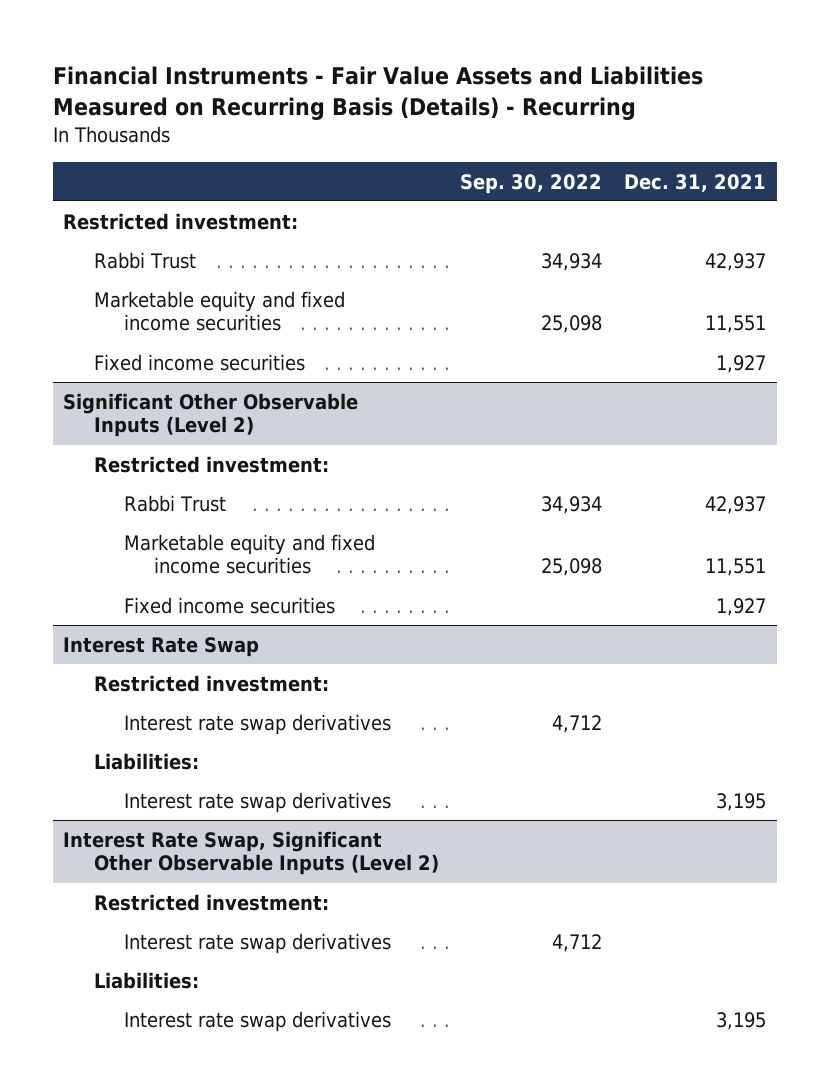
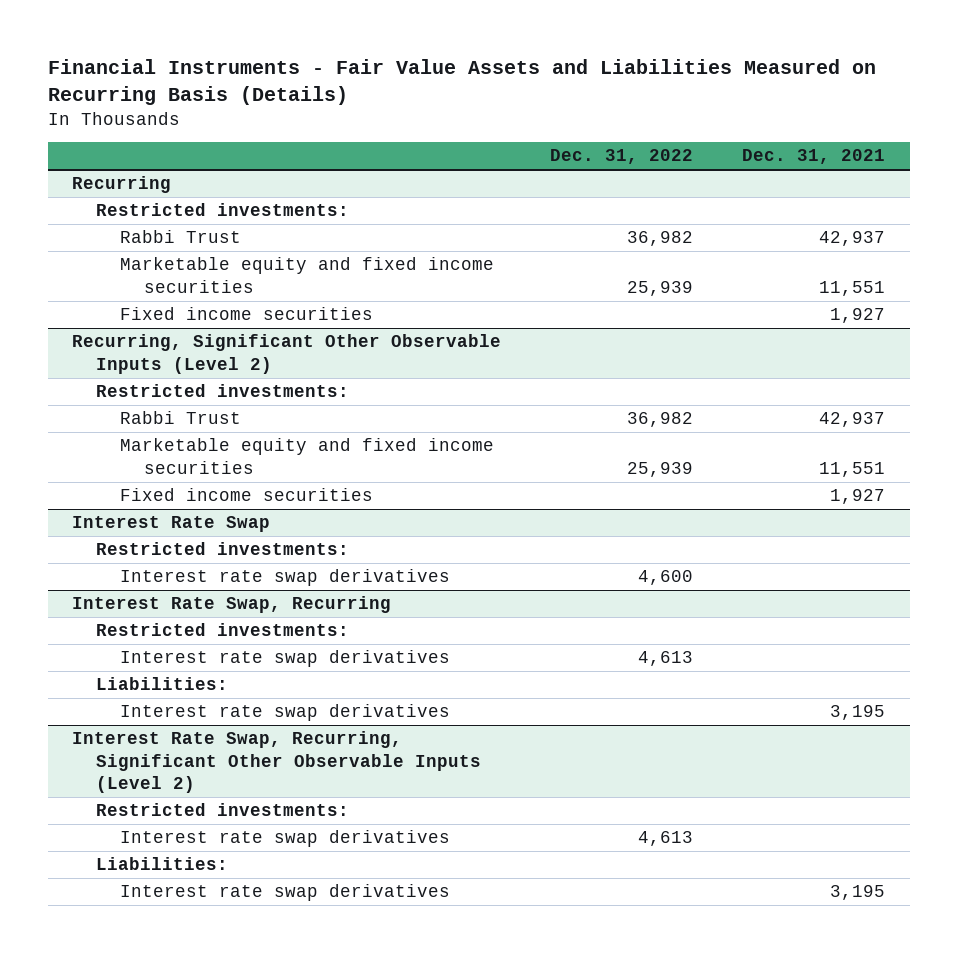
[52,65,703,120] Financial Instruments - Fair Value Assets and Liabilities Measured on Recurring Basis (Details) - Recurring -> [47,59,876,106] Financial Instruments - Fair Value Assets and Liabilities Measured on Recurring Basis (Details)
[460,173,603,194] Sep. 30, 2022 -> none
none -> [550,149,694,165] Dec. 31, 2022
none -> [72,176,172,194] Recurring
[63,212,299,230] Restricted investment: -> [95,203,349,217] Restricted investments:
[63,392,359,438] Significant Other Observable Inputs (Level 2) -> [72,334,502,374] Recurring, Significant Other Observable Inputs (Level 2)
[93,455,329,473] Restricted investment: -> [95,384,349,398] Restricted investments:
[93,674,329,692] Restricted investment: -> [95,542,349,556] Restricted investments:
none -> [72,596,392,614] Interest Rate Swap, Recurring
none -> [95,623,349,637] Restricted investments:
none -> [119,650,450,668] Interest rate swap derivatives
[63,830,439,876] Interest Rate Swap, Significant Other Observable Inputs (Level 2) -> [72,731,481,794] Interest Rate Swap, Recurring, Significant Other Observable Inputs (Level 2)
[93,893,329,911] Restricted investment: -> [95,803,349,817] Restricted investments:

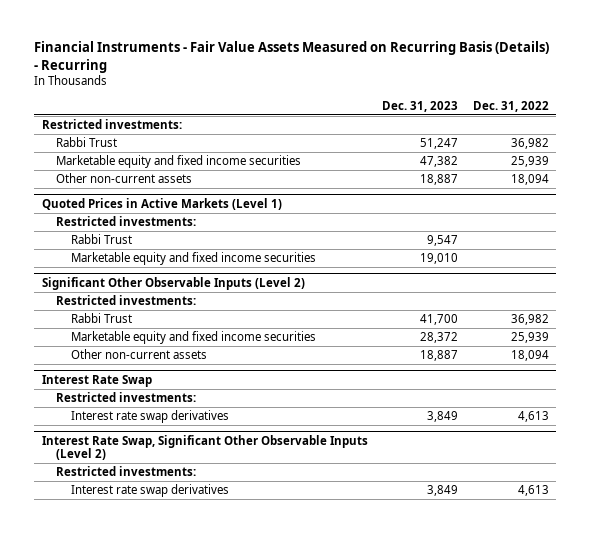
[47,59,876,106] Financial Instruments - Fair Value Assets and Liabilities Measured on Recurring Basis (Details) -> [34,41,550,73] Financial Instruments - Fair Value Assets Measured on Recurring Basis (Details) - Recurring
[742,149,886,165] Dec. 31, 2021 -> none
none -> [382,101,459,113] Dec. 31, 2023
[72,176,172,194] Recurring -> none
[119,307,373,321] Fixed income securities -> none
[72,334,502,374] Recurring, Significant Other Observable Inputs (Level 2) -> none
none -> [56,173,193,184] Other non-current assets
none -> [41,197,282,210] Quoted Prices in Active Markets (Level 1)
none -> [71,234,133,245] Rabbi Trust
none -> [71,252,317,266] Marketable equity and fixed income securities
none -> [41,276,305,290] Significant Other Observable Inputs (Level 2)
none -> [56,295,197,306] Restricted investments:
[119,488,373,502] Fixed income securities -> none
none -> [71,349,208,360] Other non-current assets
[119,569,450,587] Interest rate swap derivatives -> none
[72,596,392,614] Interest Rate Swap, Recurring -> none
[95,623,349,637] Restricted investments: -> none
[95,677,228,691] Liabilities: -> none
[119,704,450,722] Interest rate swap derivatives -> none
[72,731,481,794] Interest Rate Swap, Recurring, Significant Other Observable Inputs (Level 2) -> [41,434,368,461] Interest Rate Swap, Significant Other Observable Inputs (Level 2)
[95,857,228,871] Liabilities: -> none
[119,884,450,902] Interest rate swap derivatives -> none

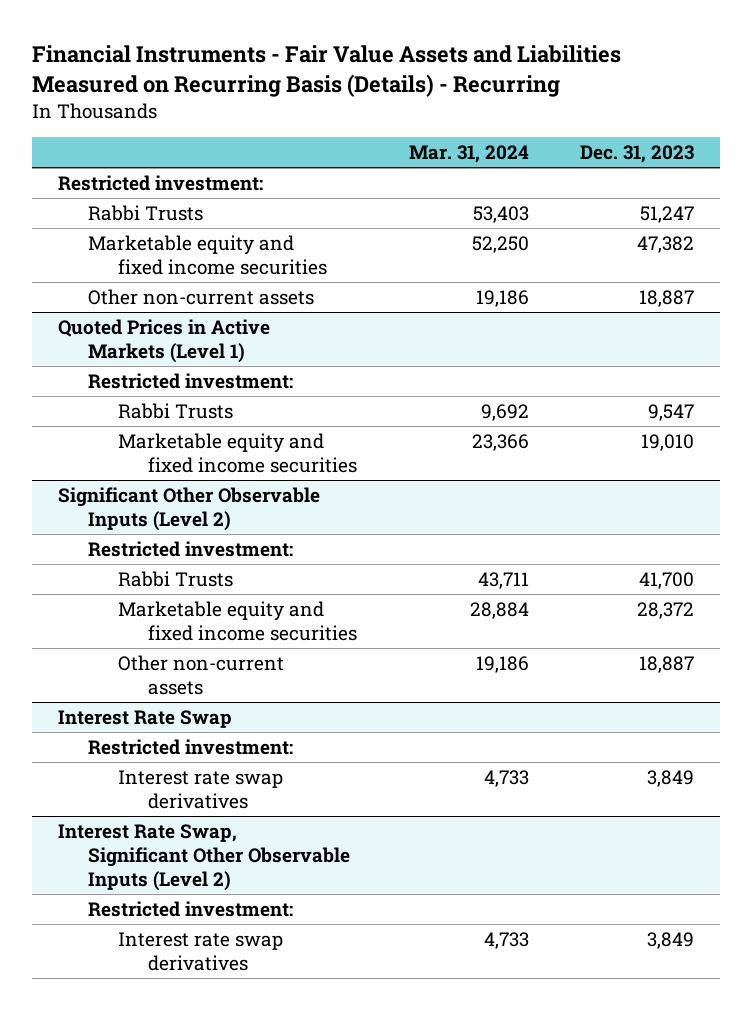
[34,41,550,73] Financial Instruments - Fair Value Assets Measured on Recurring Basis (Details) - Recurring -> [32,45,622,98] Financial Instruments - Fair Value Assets and Liabilities Measured on Recurring Basis (Details) - Recurring
[472,101,549,113] Dec. 31, 2022 -> none
none -> [408,145,529,164] Mar. 31, 2024
[41,119,182,130] Restricted investments: -> [58,174,264,191] Restricted investment:
[56,137,118,148] Rabbi Trust -> [88,204,204,221] Rabbi Trusts
[56,216,197,227] Restricted investments: -> [88,372,294,389] Restricted investment:
[71,234,133,245] Rabbi Trust -> [118,402,234,419] Rabbi Trusts
[56,295,197,306] Restricted investments: -> [88,540,294,557] Restricted investment:
[71,313,133,324] Rabbi Trust -> [118,570,234,587] Rabbi Trusts
[56,392,197,403] Restricted investments: -> [88,738,294,755] Restricted investment:
[56,466,197,477] Restricted investments: -> [88,900,294,917] Restricted investment:

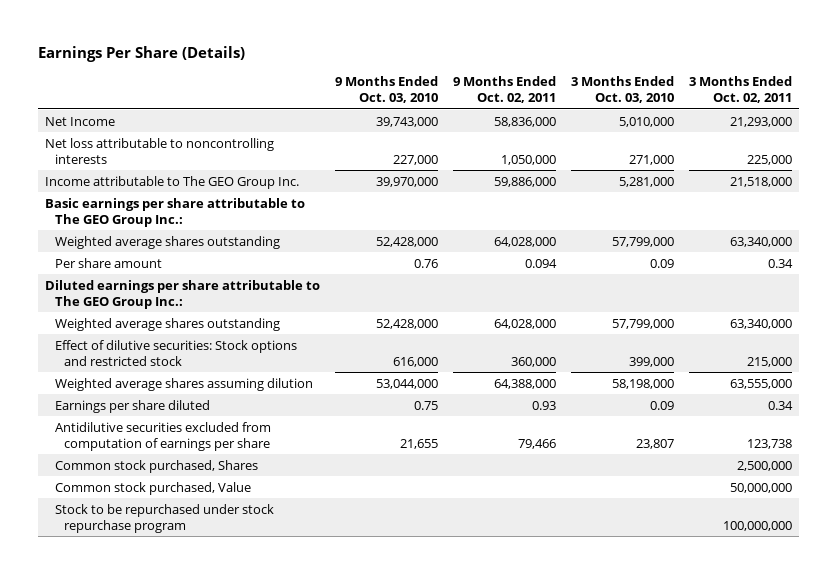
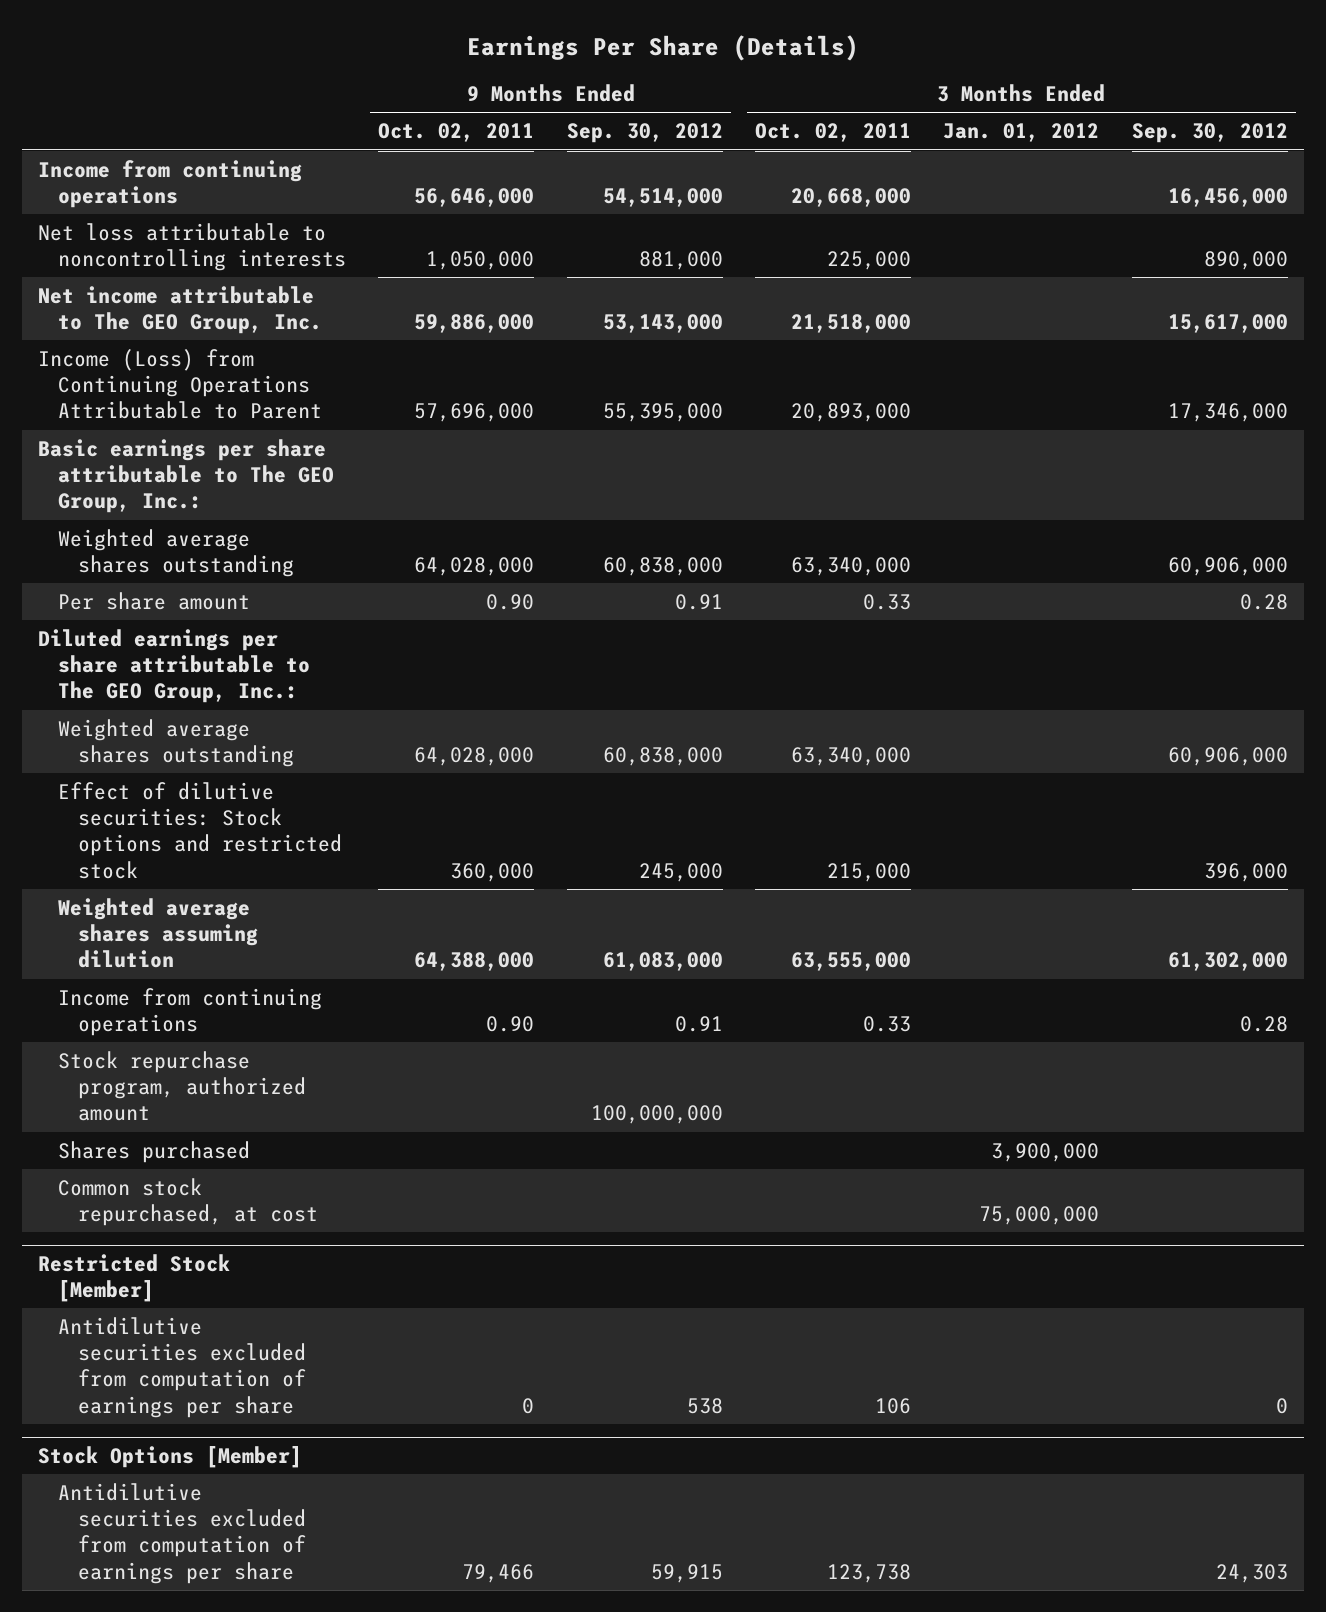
[335,76,439,104] 9 Months Ended Oct. 03, 2010 -> none
[570,76,674,104] 3 Months Ended Oct. 03, 2010 -> none
none -> [566,123,723,144] Sep. 30, 2012
none -> [943,123,1100,143] Jan. 01, 2012
none -> [1131,123,1288,144] Sep. 30, 2012
[45,116,116,126] Net Income -> [38,159,303,209] Income from continuing operations
[493,116,556,127] 58,836,000 -> [414,188,535,208] 56,646,000
[729,116,792,127] 21,293,000 -> [791,188,912,208] 20,668,000
none -> [38,285,323,335] Net income attributable to The GEO Group, Inc.
[45,175,300,189] Income attributable to The GEO Group Inc. -> [38,348,323,420] Income (Loss) from Continuing Operations Attributable to Parent
[493,176,556,187] 59,886,000 -> [414,403,535,423] 57,696,000
[729,176,792,187] 21,518,000 -> [791,403,912,423] 20,893,000
[45,197,306,227] Basic earnings per share attributable to The GEO Group Inc.: -> [38,438,335,514] Basic earnings per share attributable to The GEO Group, Inc.:
[524,258,557,268] 0.094 -> [486,593,535,610] 0.90
[767,258,793,268] 0.34 -> [863,593,912,610] 0.33
[45,279,321,309] Diluted earnings per share attributable to The GEO Group Inc.: -> [38,628,311,704] Diluted earnings per share attributable to The GEO Group, Inc.:
[54,399,210,413] Earnings per share diluted -> none
none -> [58,987,323,1037] Income from continuing operations
none -> [58,1050,307,1122] Stock repurchase program, authorized amount
none -> [58,1140,251,1163] Shares purchased
none -> [58,1177,319,1227] Common stock repurchased, at cost
none -> [38,1253,231,1303] Restricted Stock [Member]
none -> [58,1316,307,1418] Antidilutive securities excluded from computation of earnings per share
none -> [38,1445,303,1468] Stock Options [Member]
[54,459,258,473] Common stock purchased, Shares -> none
[54,481,251,495] Common stock purchased, Value -> none
[54,503,274,533] Stock to be repurchased under stock repurchase program -> none

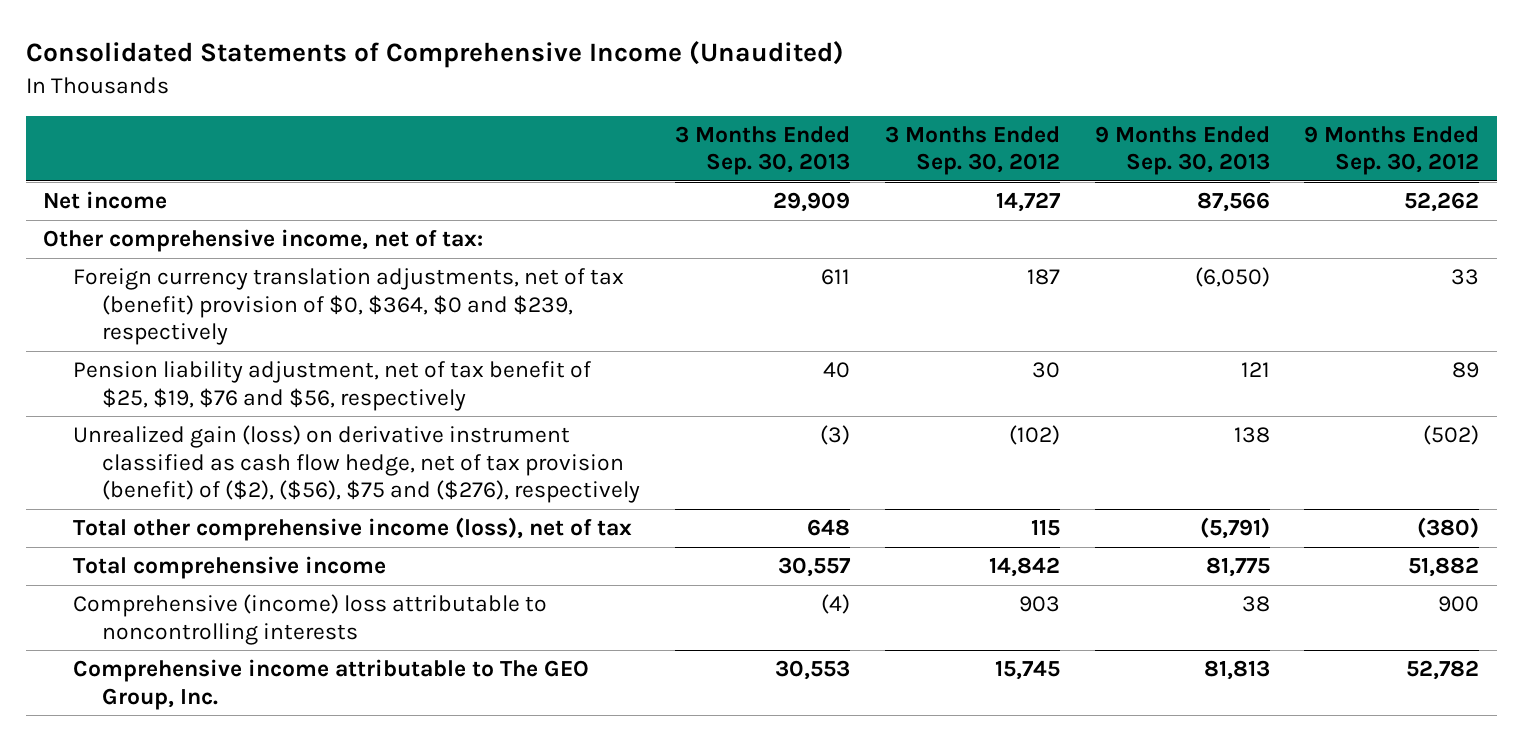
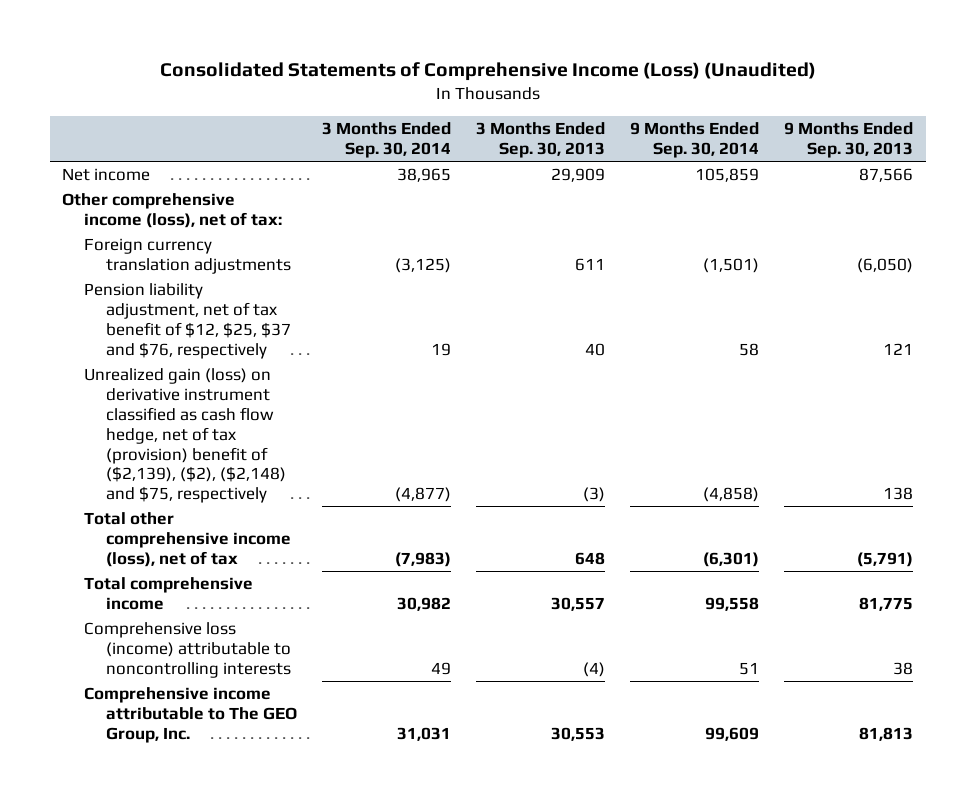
[25,41,844,69] Consolidated Statements of Comprehensive Income (Unaudited) -> [159,62,816,82] Consolidated Statements of Comprehensive Income (Loss) (Unaudited)
[884,125,1060,176] 3 Months Ended Sep. 30, 2012 -> none
[1304,125,1480,176] 9 Months Ended Sep. 30, 2012 -> none
none -> [322,122,452,159] 3 Months Ended Sep. 30, 2014
none -> [630,122,760,159] 9 Months Ended Sep. 30, 2014
[43,229,484,253] Other comprehensive income, net of tax: -> [62,193,283,228] Other comprehensive income (loss), net of tax:
[72,268,624,346] Foreign currency translation adjustments, net of tax (benefit) provision of $0, $364, $0 and $239, respectively -> [84,238,292,274] Foreign currency translation adjustments
[72,361,591,411] Pension liability adjustment, net of tax benefit of $25, $19, $76 and $56, respectively -> [84,283,292,359] Pension liability adjustment, net of tax benefit of $12, $25, $37 and $76, respectively
[72,425,640,504] Unrealized gain (loss) on derivative instrument classified as cash flow hedge, net of tax provision (benefit) of ($2), ($56), $75 and ($276), respectively -> [84,368,287,504] Unrealized gain (loss) on derivative instrument classified as cash flow hedge, net of tax (provision) benefit of ($2,139), ($2), ($2,148) and $75, respectively
[72,594,547,645] Comprehensive (income) loss attributable to noncontrolling interests -> [84,622,292,678] Comprehensive loss (income) attributable to noncontrolling interests

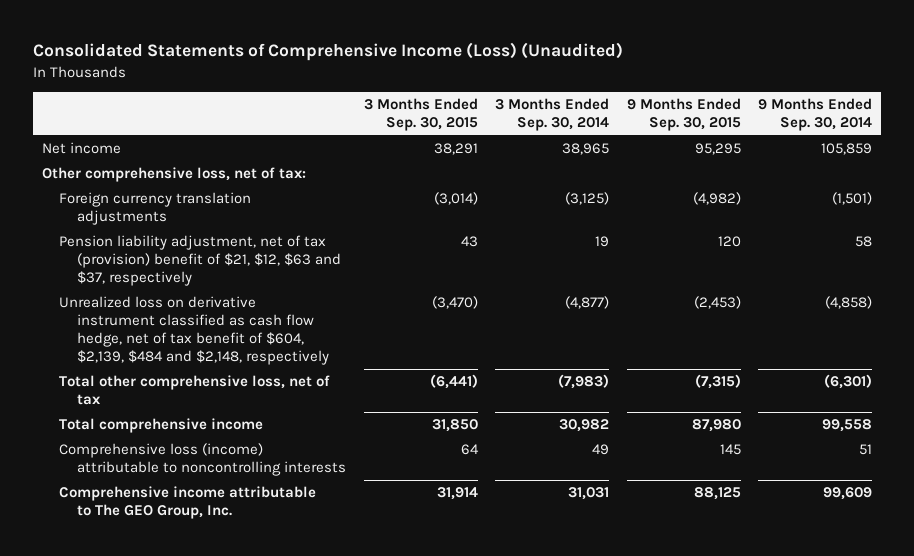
[476,122,606,159] 3 Months Ended Sep. 30, 2013 -> none
[784,122,914,159] 9 Months Ended Sep. 30, 2013 -> none
none -> [363,97,478,131] 3 Months Ended Sep. 30, 2015
none -> [626,97,741,131] 9 Months Ended Sep. 30, 2015
[62,193,283,228] Other comprehensive income (loss), net of tax: -> [41,167,306,183] Other comprehensive loss, net of tax:
[84,283,292,359] Pension liability adjustment, net of tax benefit of $12, $25, $37 and $76, respectively -> [59,235,342,287] Pension liability adjustment, net of tax (provision) benefit of $21, $12, $63 and $37, respectively
[84,368,287,504] Unrealized gain (loss) on derivative instrument classified as cash flow hedge, net of tax (provision) benefit of ($2,139), ($2), ($2,148) and $75, respectively -> [59,296,330,366] Unrealized loss on derivative instrument classified as cash flow hedge, net of tax benefit of $604, $2,139, $484 and $2,148, respectively
[84,512,292,567] Total other comprehensive income (loss), net of tax -> [59,375,331,406] Total other comprehensive loss, net of tax

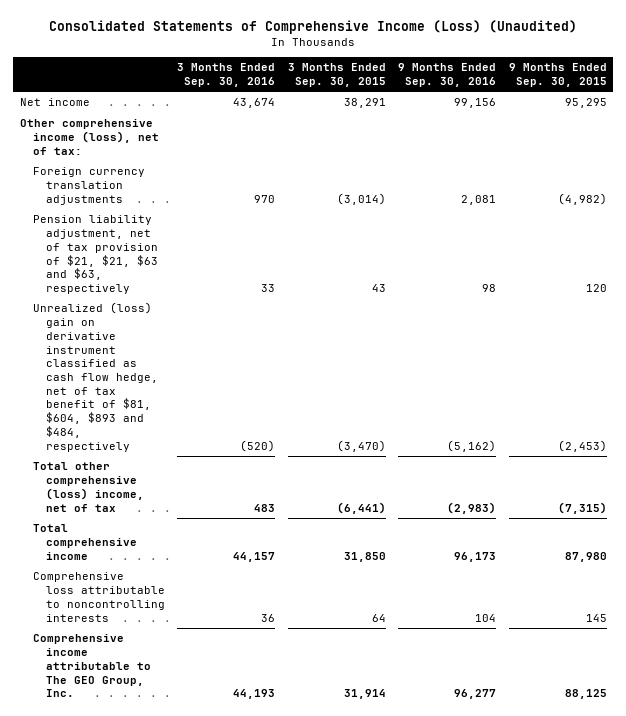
[495,97,610,131] 3 Months Ended Sep. 30, 2014 -> none
[758,97,873,131] 9 Months Ended Sep. 30, 2014 -> none
none -> [177,63,276,87] 3 Months Ended Sep. 30, 2016
none -> [398,63,497,87] 9 Months Ended Sep. 30, 2016
[41,167,306,183] Other comprehensive loss, net of tax: -> [19,119,159,155] Other comprehensive income (loss), net of tax:
[59,235,342,287] Pension liability adjustment, net of tax (provision) benefit of $21, $12, $63 and $37, respectively -> [32,215,158,294] Pension liability adjustment, net of tax provision of $21, $21, $63 and $63, respectively
[59,296,330,366] Unrealized loss on derivative instrument classified as cash flow hedge, net of tax benefit of $604, $2,139, $484 and $2,148, respectively -> [32,302,158,452] Unrealized (loss) gain on derivative instrument classified as cash flow hedge, net of tax benefit of $81, $604, $893 and $484, respectively
[59,375,331,406] Total other comprehensive loss, net of tax -> [32,462,144,512] Total other comprehensive (loss) income, net of tax
[59,443,347,477] Comprehensive loss (income) attributable to noncontrolling interests -> [32,572,165,622] Comprehensive loss attributable to noncontrolling interests

